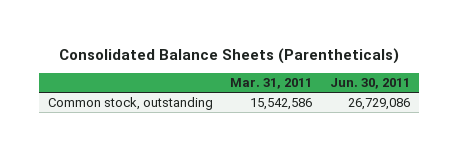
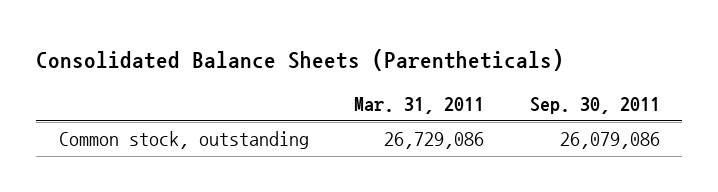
[329,78,410,90] Jun. 30, 2011 -> none
none -> [529,97,660,115] Sep. 30, 2011
[250,98,313,111] 15,542,586 -> [384,132,485,150] 26,729,086

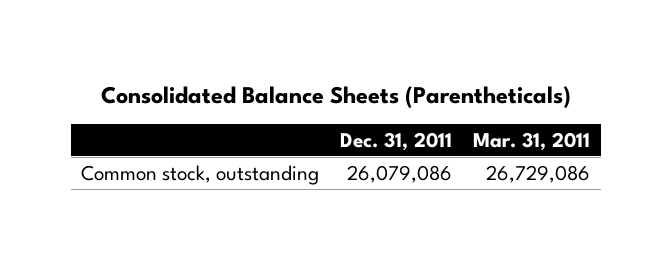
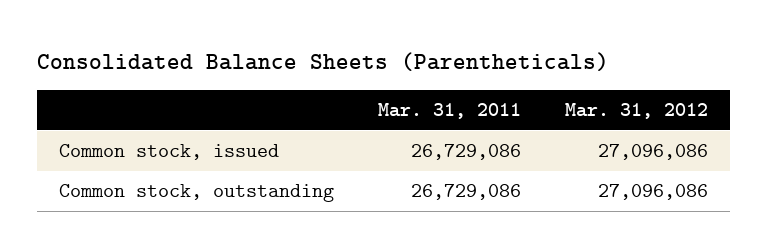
[340,131,453,151] Dec. 31, 2011 -> none
none -> [564,103,708,120] Mar. 31, 2012
none -> [59,144,280,161] Common stock, issued

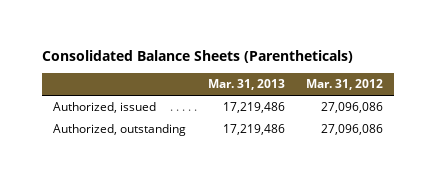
[377,103,521,120] Mar. 31, 2011 -> none
none -> [207,79,285,91] Mar. 31, 2013
[59,144,280,161] Common stock, issued -> [52,102,156,114] Authorized, issued
[59,184,335,203] Common stock, outstanding -> [52,124,186,137] Authorized, outstanding

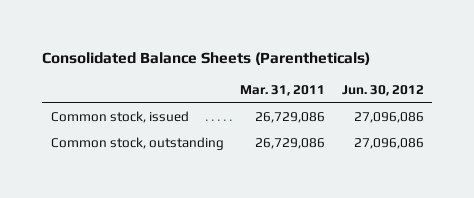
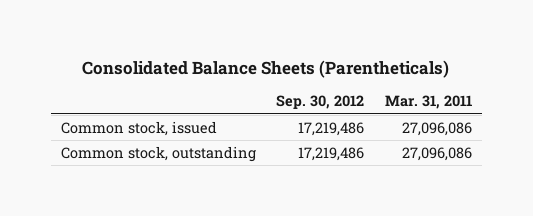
[341,85,424,97] Jun. 30, 2012 -> none
none -> [276,95,365,110] Sep. 30, 2012
[255,112,326,124] 26,729,086 -> [401,121,472,136] 27,096,086
[255,138,326,150] 26,729,086 -> [401,146,472,161] 27,096,086

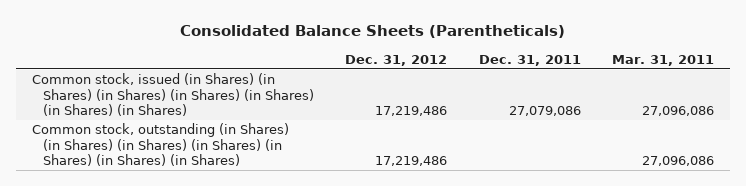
[276,95,365,110] Sep. 30, 2012 -> none
none -> [345,54,448,66] Dec. 31, 2012
none -> [478,54,581,66] Dec. 31, 2011
[60,120,217,136] Common stock, issued -> [31,73,314,116] Common stock, issued (in Shares) (in Shares) (in Shares) (in Shares) (in Shares) (in Shares) (in Shares)
[60,145,256,162] Common stock, outstanding -> [31,123,289,166] Common stock, outstanding (in Shares) (in Shares) (in Shares) (in Shares) (in Shares) (in Shares) (in Shares)

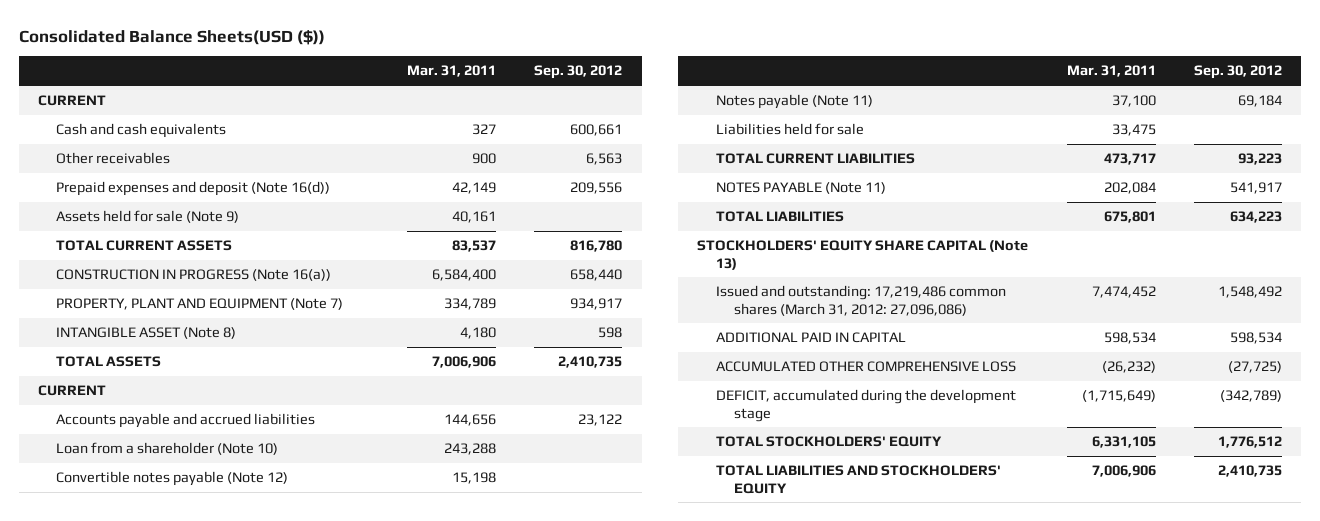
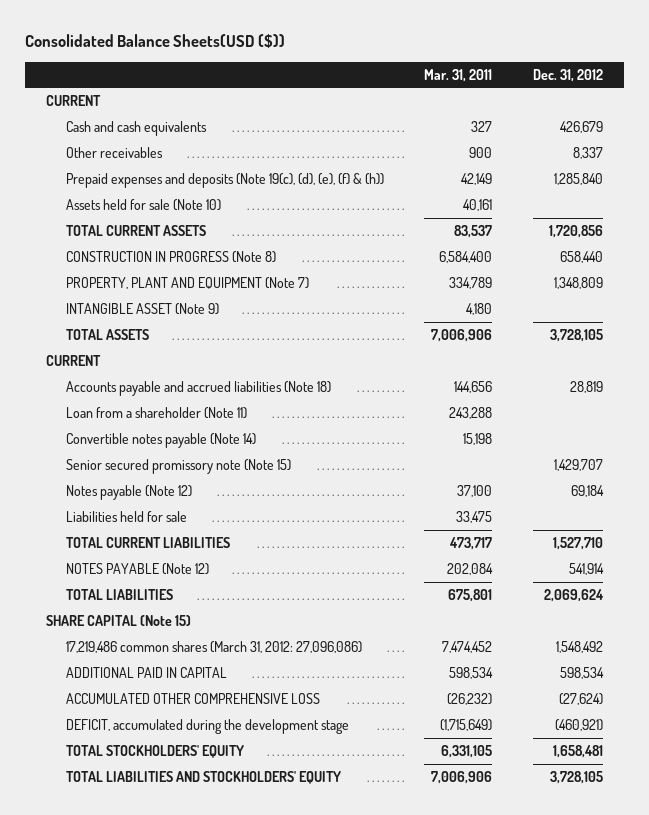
[534,65,623,80] Sep. 30, 2012 -> none
none -> [533,68,604,82] Dec. 31, 2012
[56,181,331,197] Prepaid expenses and deposit (Note 16(d)) -> [65,172,384,188] Prepaid expenses and deposits (Note 19(c), (d), (e), (f) & (h))
[56,210,240,224] Assets held for sale (Note 9) -> [65,198,221,211] Assets held for sale (Note 10)
[56,269,332,282] CONSTRUCTION IN PROGRESS (Note 16(a)) -> [65,250,276,263] CONSTRUCTION IN PROGRESS (Note 8)
[56,327,237,340] INTANGIBLE ASSET (Note 8) -> [65,302,219,315] INTANGIBLE ASSET (Note 9)
[56,413,316,429] Accounts payable and accrued liabilities -> [65,380,331,396] Accounts payable and accrued liabilities (Note 18)
[56,442,279,456] Loan from a shareholder (Note 10) -> [65,406,247,419] Loan from a shareholder (Note 11)
[56,471,289,487] Convertible notes payable (Note 12) -> [65,432,256,448] Convertible notes payable (Note 14)
none -> [65,458,291,474] Senior secured promissory note (Note 15)
[715,94,873,110] Notes payable (Note 11) -> [65,484,192,500] Notes payable (Note 12)
[715,182,886,195] NOTES PAYABLE (Note 11) -> [65,562,209,575] NOTES PAYABLE (Note 12)
[697,240,1029,270] STOCKHOLDERS' EQUITY SHARE CAPITAL (Note 13) -> none
none -> [45,614,191,626] SHARE CAPITAL (Note 15)
[715,285,1006,316] Issued and outstanding: 17,219,486 common shares (March 31, 2012: 27,096,086) -> [65,640,362,653] 17,219,486 common shares (March 31, 2012: 27,096,086)

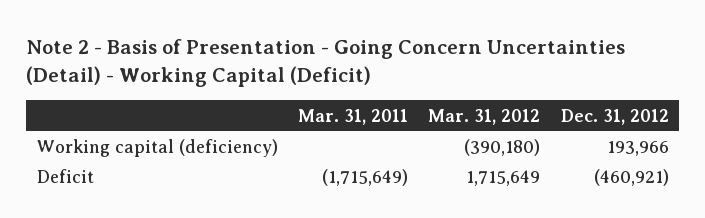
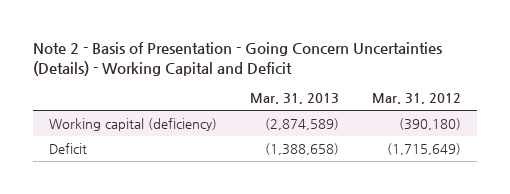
[26,39,626,88] Note 2 - Basis of Presentation - Going Concern Uncertainties (Detail) - Working Capital (Deficit) -> [32,41,442,76] Note 2 - Basis of Presentation - Going Concern Uncertainties (Details) - Working Capital and Deficit
[297,108,408,125] Mar. 31, 2011 -> none
[560,108,669,125] Dec. 31, 2012 -> none
none -> [250,93,340,105] Mar. 31, 2013
[466,170,541,187] 1,715,649 -> [386,142,461,155] (1,715,649)

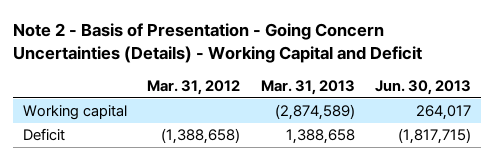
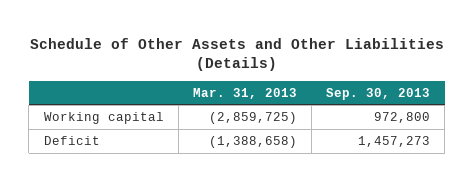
[12,22,422,63] Note 2 - Basis of Presentation - Going Concern Uncertainties (Details) - Working Capital and Deficit -> [29,37,444,72] Schedule of Other Assets and Other Liabilities (Details)
[147,80,241,96] Mar. 31, 2012 -> none
[375,80,472,96] Jun. 30, 2013 -> none
none -> [325,87,430,100] Sep. 30, 2013
[274,104,355,121] (2,874,589) -> [208,111,297,124] (2,859,725)
[285,129,355,145] 1,388,658 -> [208,135,297,148] (1,388,658)

